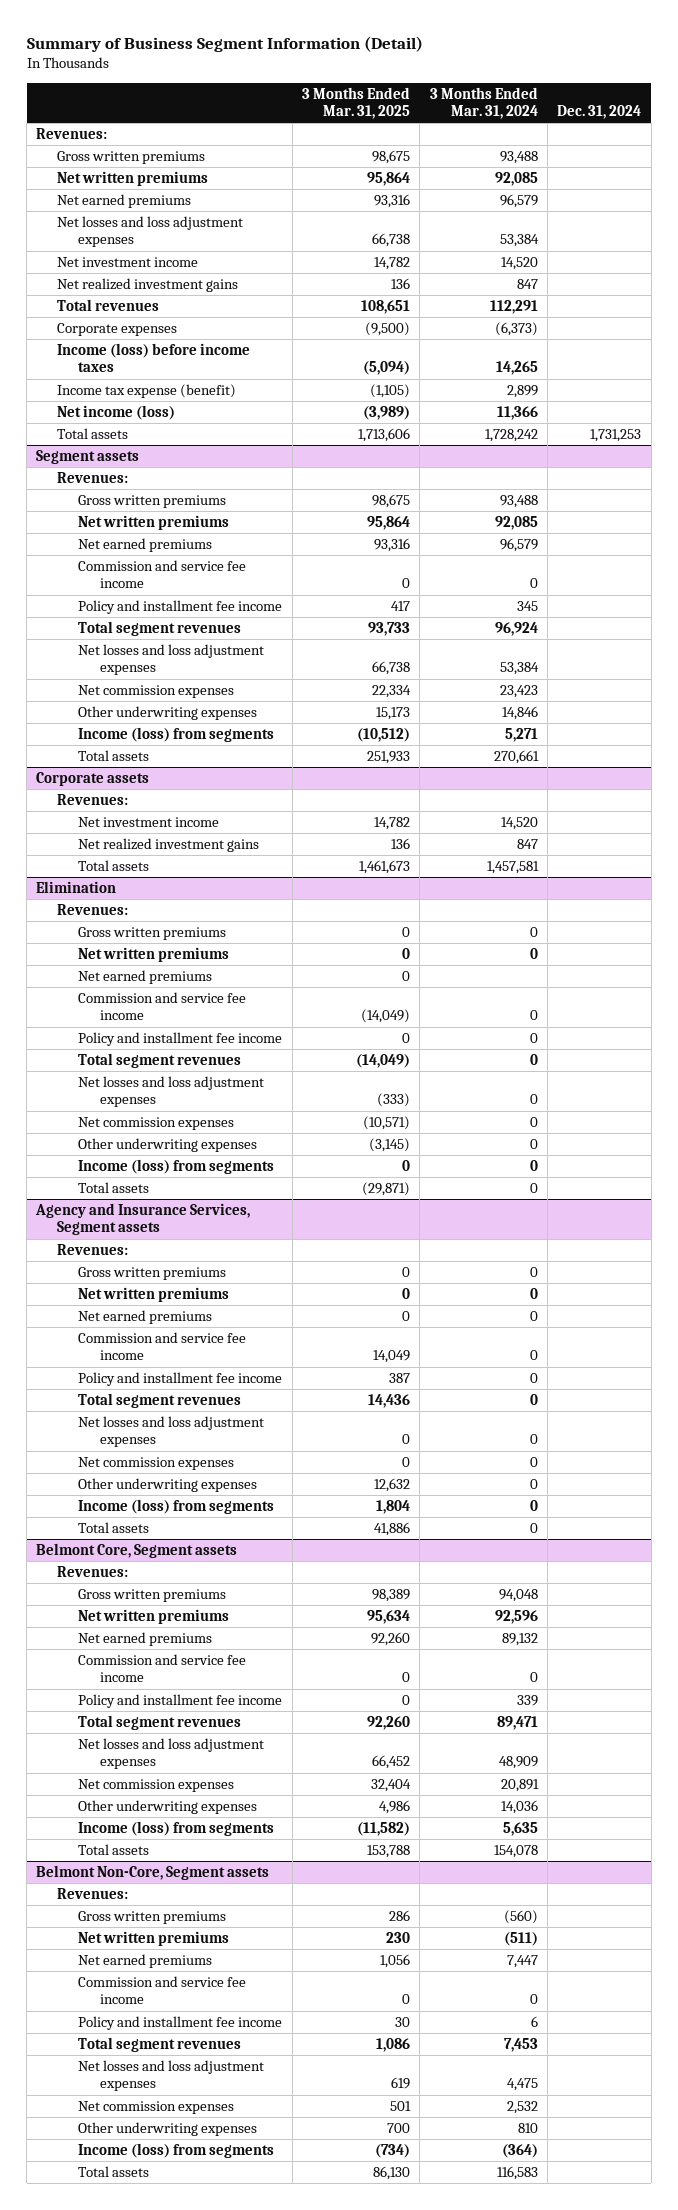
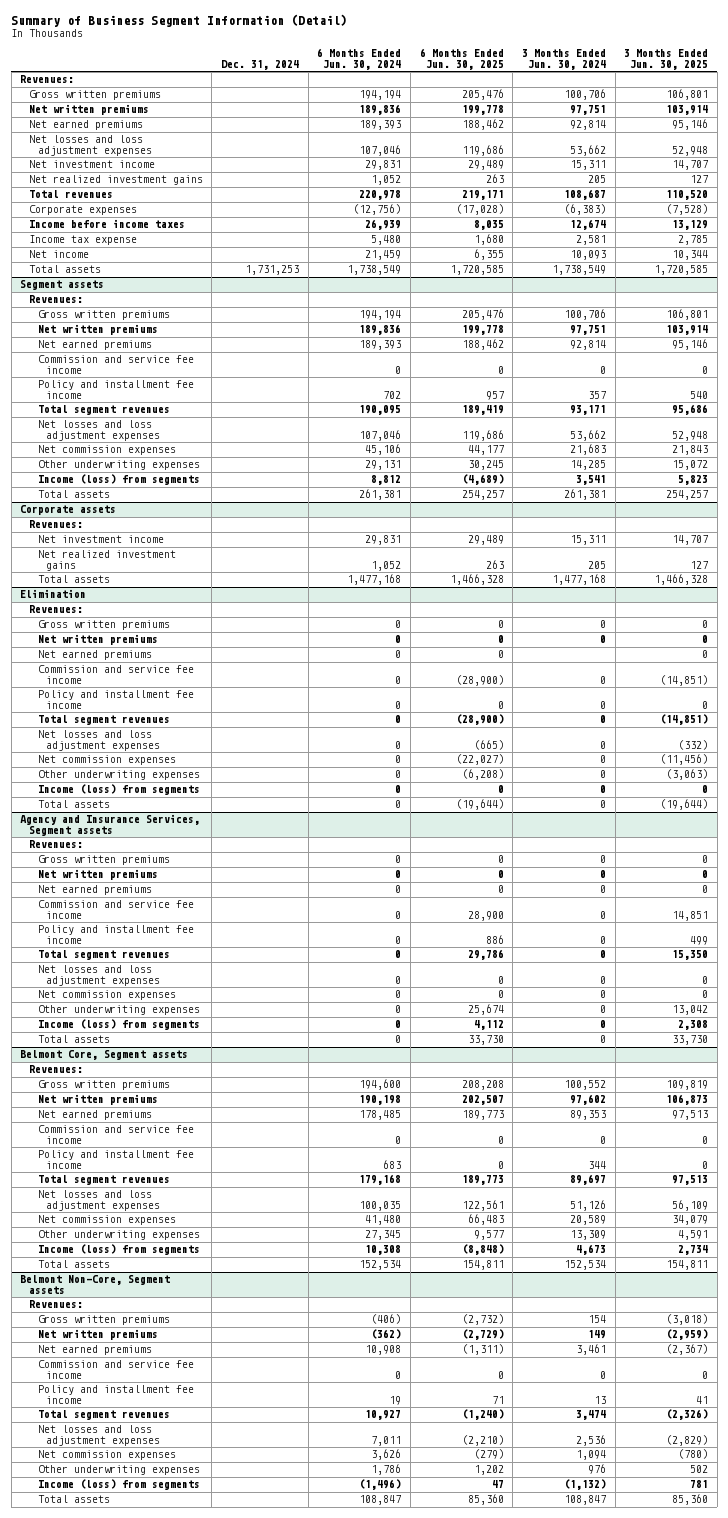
[302,86,411,119] 3 Months Ended Mar. 31, 2025 -> none
[429,86,538,119] 3 Months Ended Mar. 31, 2024 -> none
none -> [317,48,402,71] 6 Months Ended Jun. 30, 2024
none -> [419,48,504,71] 6 Months Ended Jun. 30, 2025
none -> [521,49,606,71] 3 Months Ended Jun. 30, 2024
none -> [624,49,709,71] 3 Months Ended Jun. 30, 2025
[57,343,251,373] Income (loss) before income taxes -> [28,219,185,229] Income before income taxes
[57,384,237,399] Income tax expense (benefit) -> [28,235,137,246] Income tax expense
[57,405,176,421] Net income (loss) -> [28,250,89,259] Net income

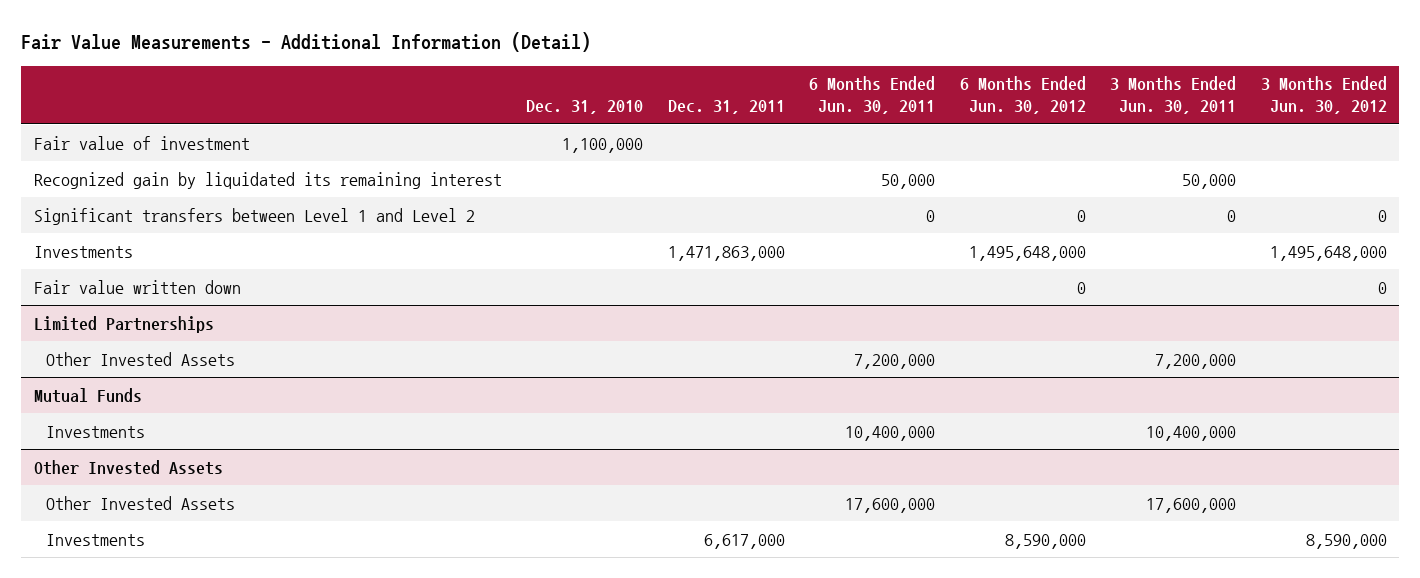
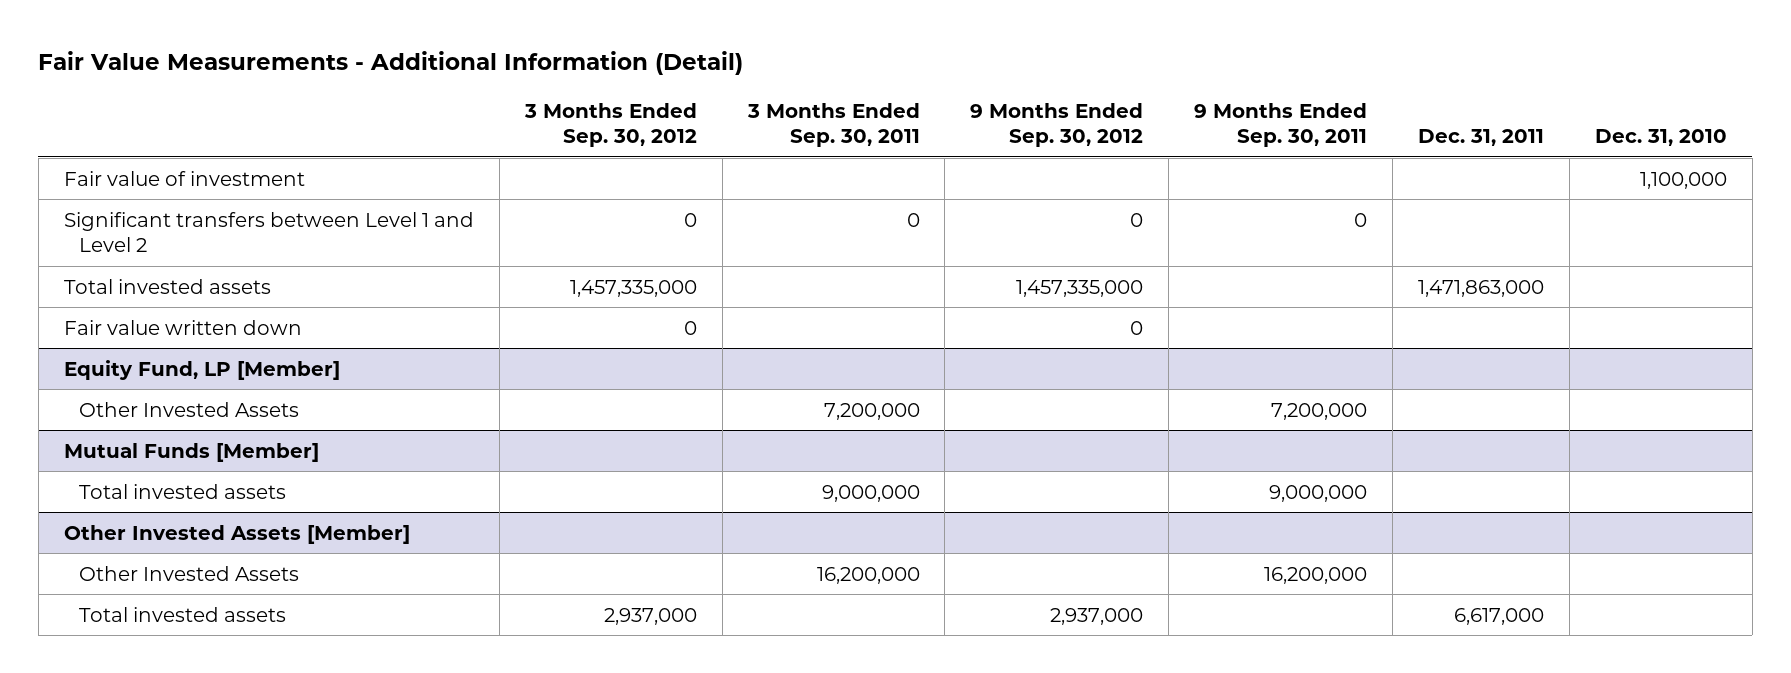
[809,76,936,115] 6 Months Ended Jun. 30, 2011 -> none
[959,76,1086,115] 6 Months Ended Jun. 30, 2012 -> none
[1110,76,1237,115] 3 Months Ended Jun. 30, 2011 -> none
[1260,76,1387,115] 3 Months Ended Jun. 30, 2012 -> none
none -> [523,102,697,148] 3 Months Ended Sep. 30, 2012
none -> [746,102,920,148] 3 Months Ended Sep. 30, 2011
none -> [970,102,1144,148] 9 Months Ended Sep. 30, 2012
none -> [1194,102,1368,148] 9 Months Ended Sep. 30, 2011
[33,171,502,189] Recognized gain by liquidated its remaining interest -> none
[33,245,133,258] Investments -> [63,278,271,294] Total invested assets
[33,315,214,333] Limited Partnerships -> none
[46,351,236,366] Other Invested Assets -> none
none -> [63,359,340,380] Equity Fund, LP [Member]
none -> [78,401,299,417] Other Invested Assets
[33,387,142,403] Mutual Funds -> [63,442,319,462] Mutual Funds [Member]
[46,425,146,438] Investments -> [78,483,286,499] Total invested assets
[33,459,223,475] Other Invested Assets -> [63,524,410,544] Other Invested Assets [Member]
[46,533,146,546] Investments -> [78,606,286,622] Total invested assets

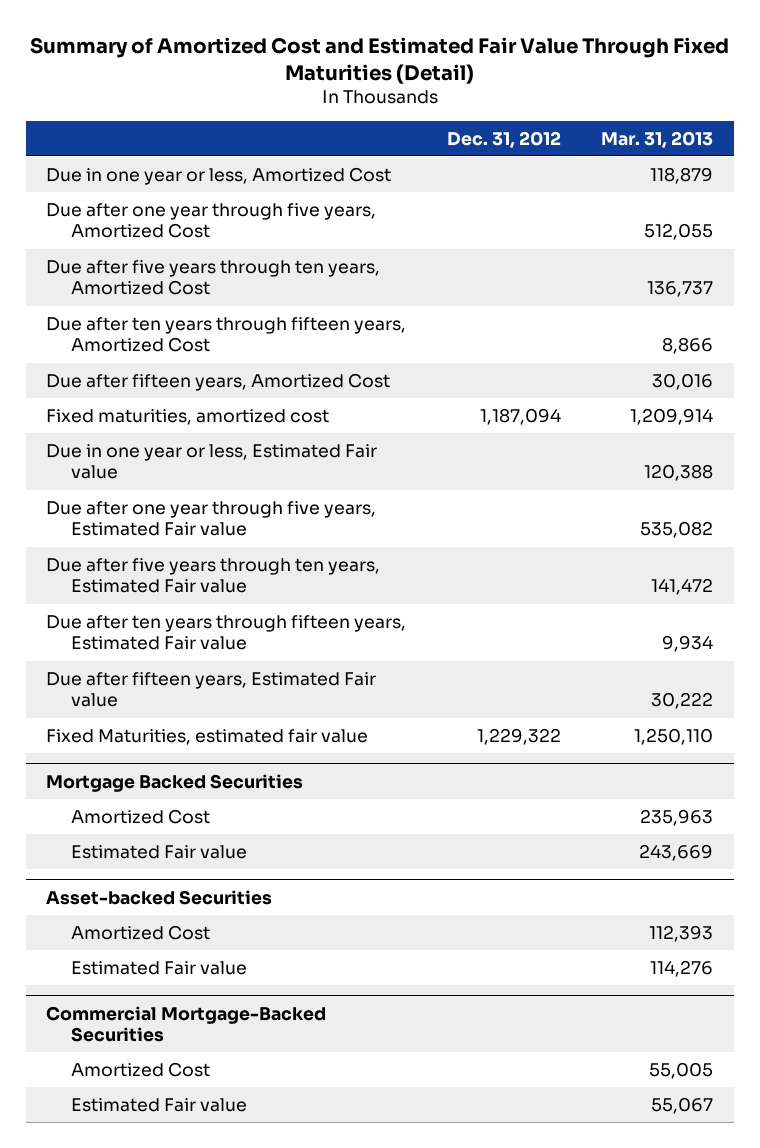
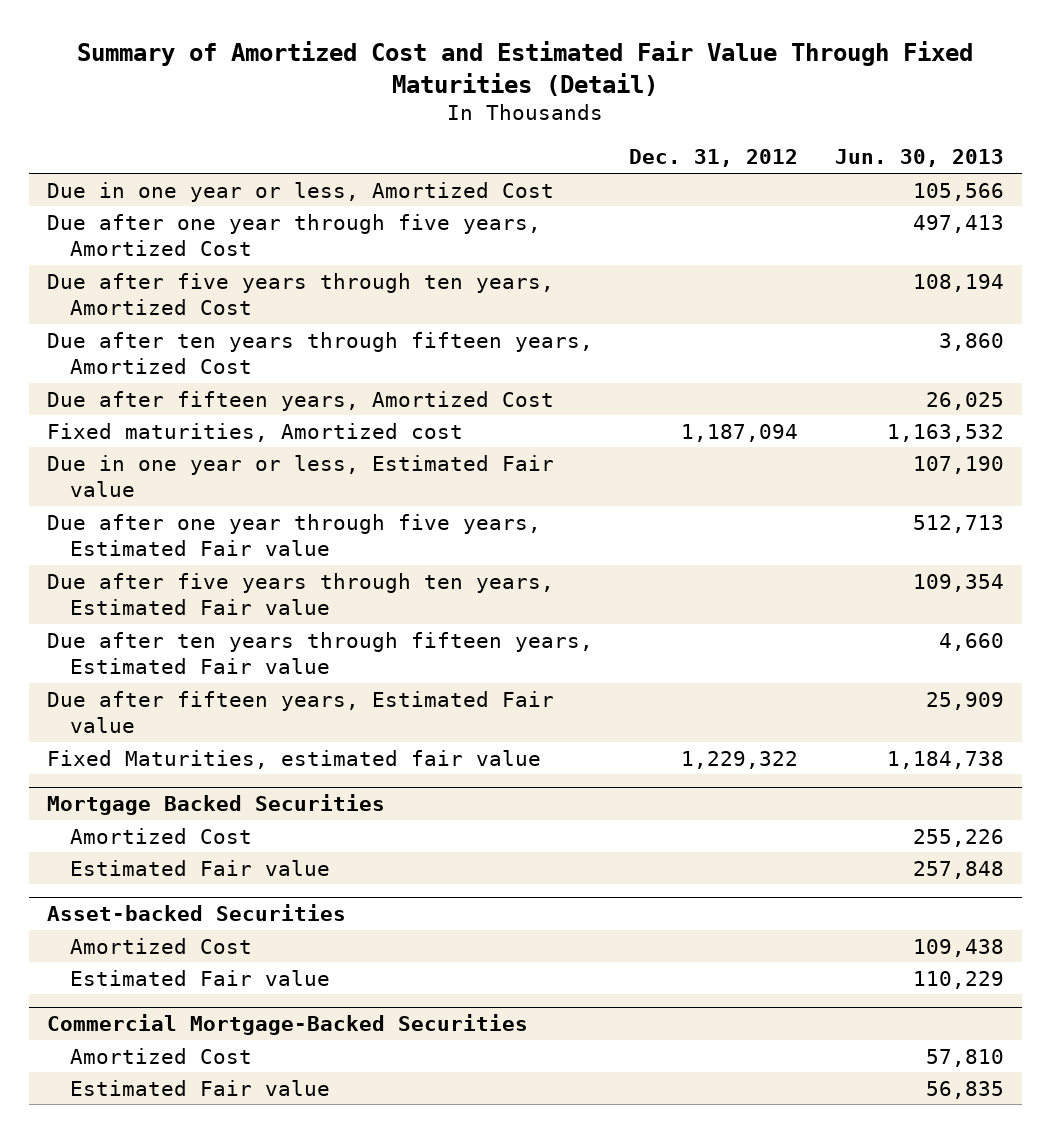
[601,130,714,148] Mar. 31, 2013 -> none
none -> [834,149,1004,168] Jun. 30, 2013
[46,408,330,425] Fixed maturities, amortized cost -> [47,422,464,442] Fixed maturities, Amortized cost

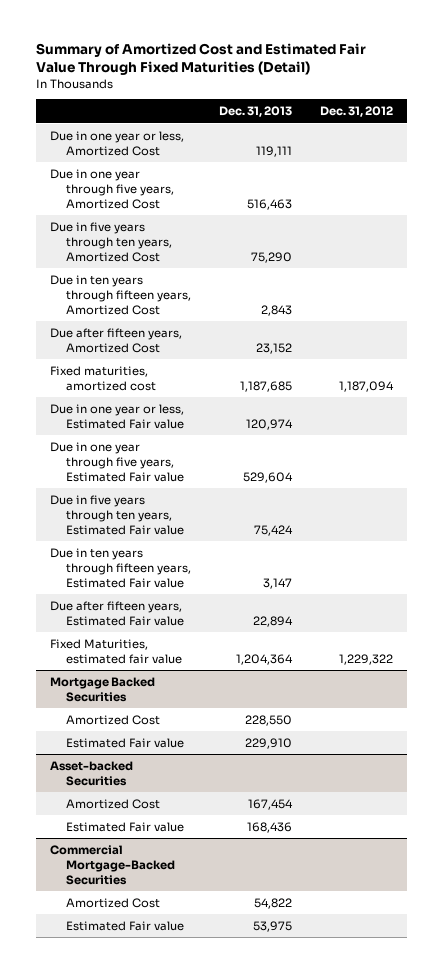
[834,149,1004,168] Jun. 30, 2013 -> none
none -> [218,106,292,118] Dec. 31, 2013
[47,213,542,256] Due after one year through five years, Amortized Cost -> [50,168,175,209] Due in one year through five years, Amortized Cost
[47,272,555,315] Due after five years through ten years, Amortized Cost -> [50,221,173,262] Due in five years through ten years, Amortized Cost
[47,331,594,374] Due after ten years through fifteen years, Amortized Cost -> [50,274,192,315] Due in ten years through fifteen years, Amortized Cost
[47,422,464,442] Fixed maturities, Amortized cost -> [50,365,157,391] Fixed maturities, amortized cost
[47,513,542,556] Due after one year through five years, Estimated Fair value -> [50,441,185,482] Due in one year through five years, Estimated Fair value
[47,572,555,615] Due after five years through ten years, Estimated Fair value -> [50,494,185,535] Due in five years through ten years, Estimated Fair value
[47,631,594,674] Due after ten years through fifteen years, Estimated Fair value -> [50,547,192,588] Due in ten years through fifteen years, Estimated Fair value

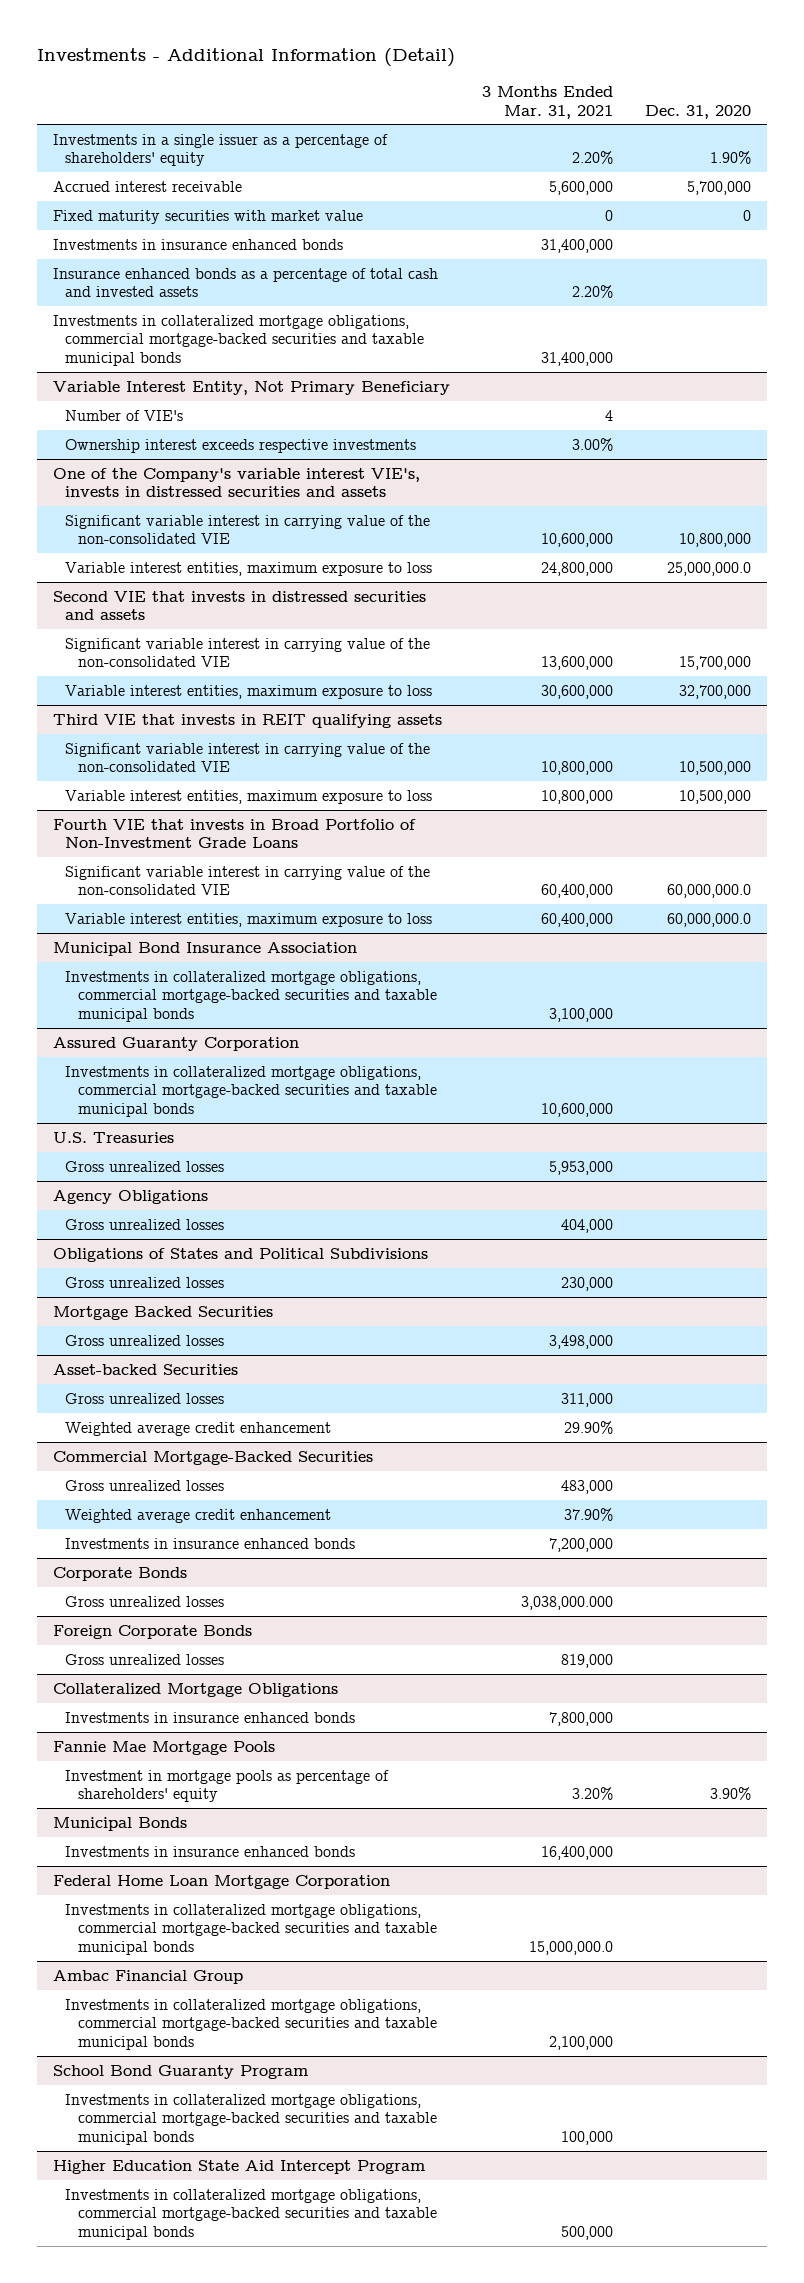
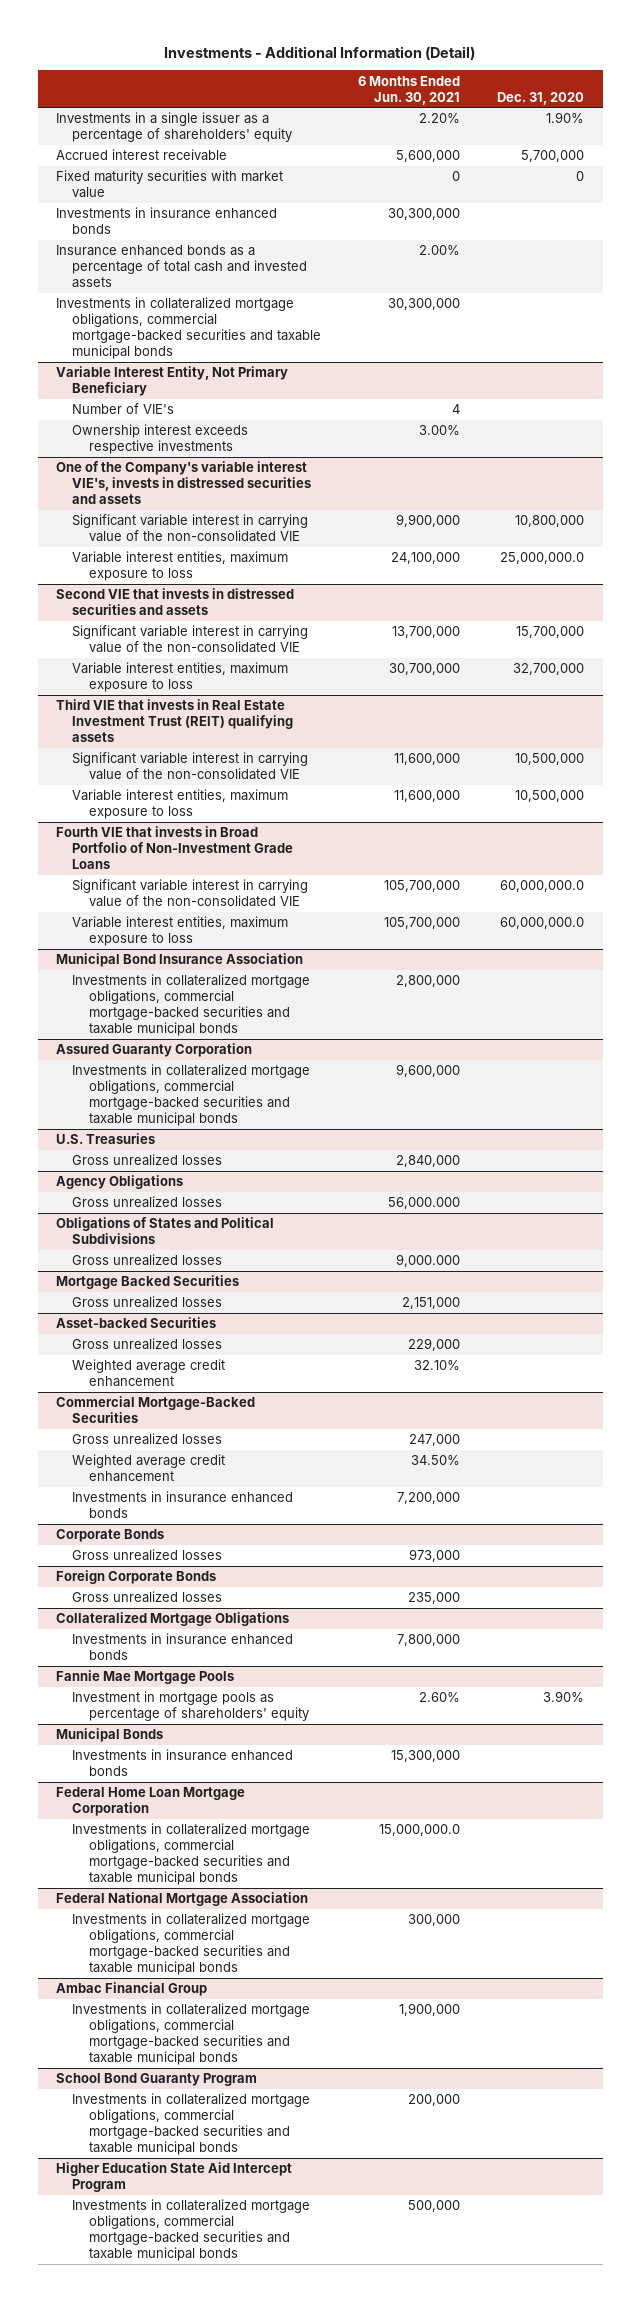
[481,85,613,119] 3 Months Ended Mar. 31, 2021 -> none
none -> [358,75,461,105] 6 Months Ended Jun. 30, 2021
[52,713,442,728] Third VIE that invests in REIT qualifying assets -> [56,699,294,743] Third VIE that invests in Real Estate Investment Trust (REIT) qualifying assets
none -> [56,1892,309,1907] Federal National Mortgage Association
none -> [72,1913,311,1976] Investments in collateralized mortgage obligations, commercial mortgage-backed securities and taxable municipal bonds

